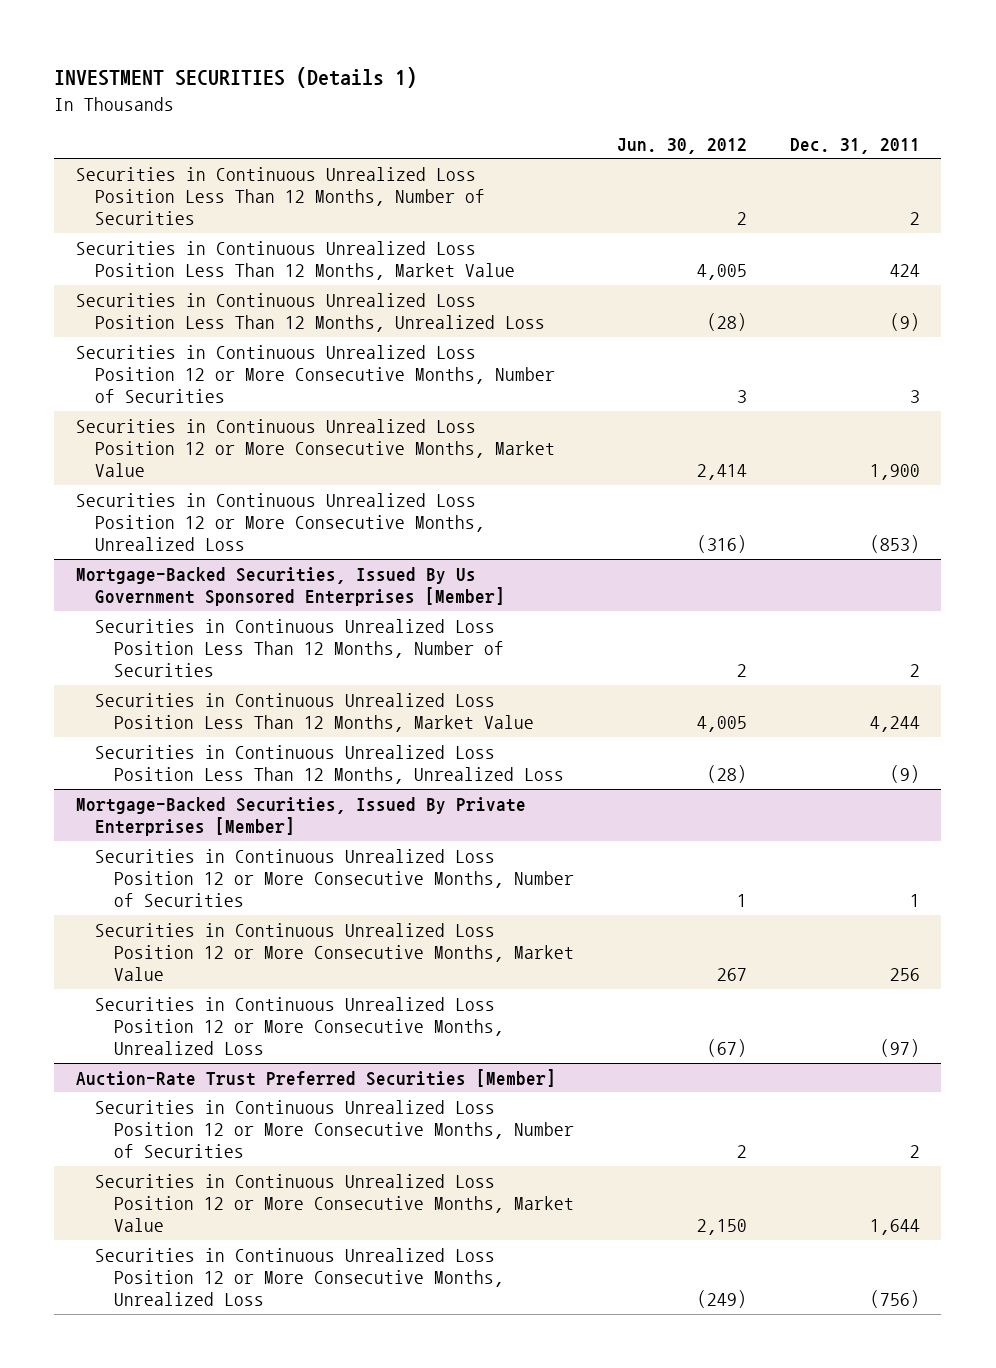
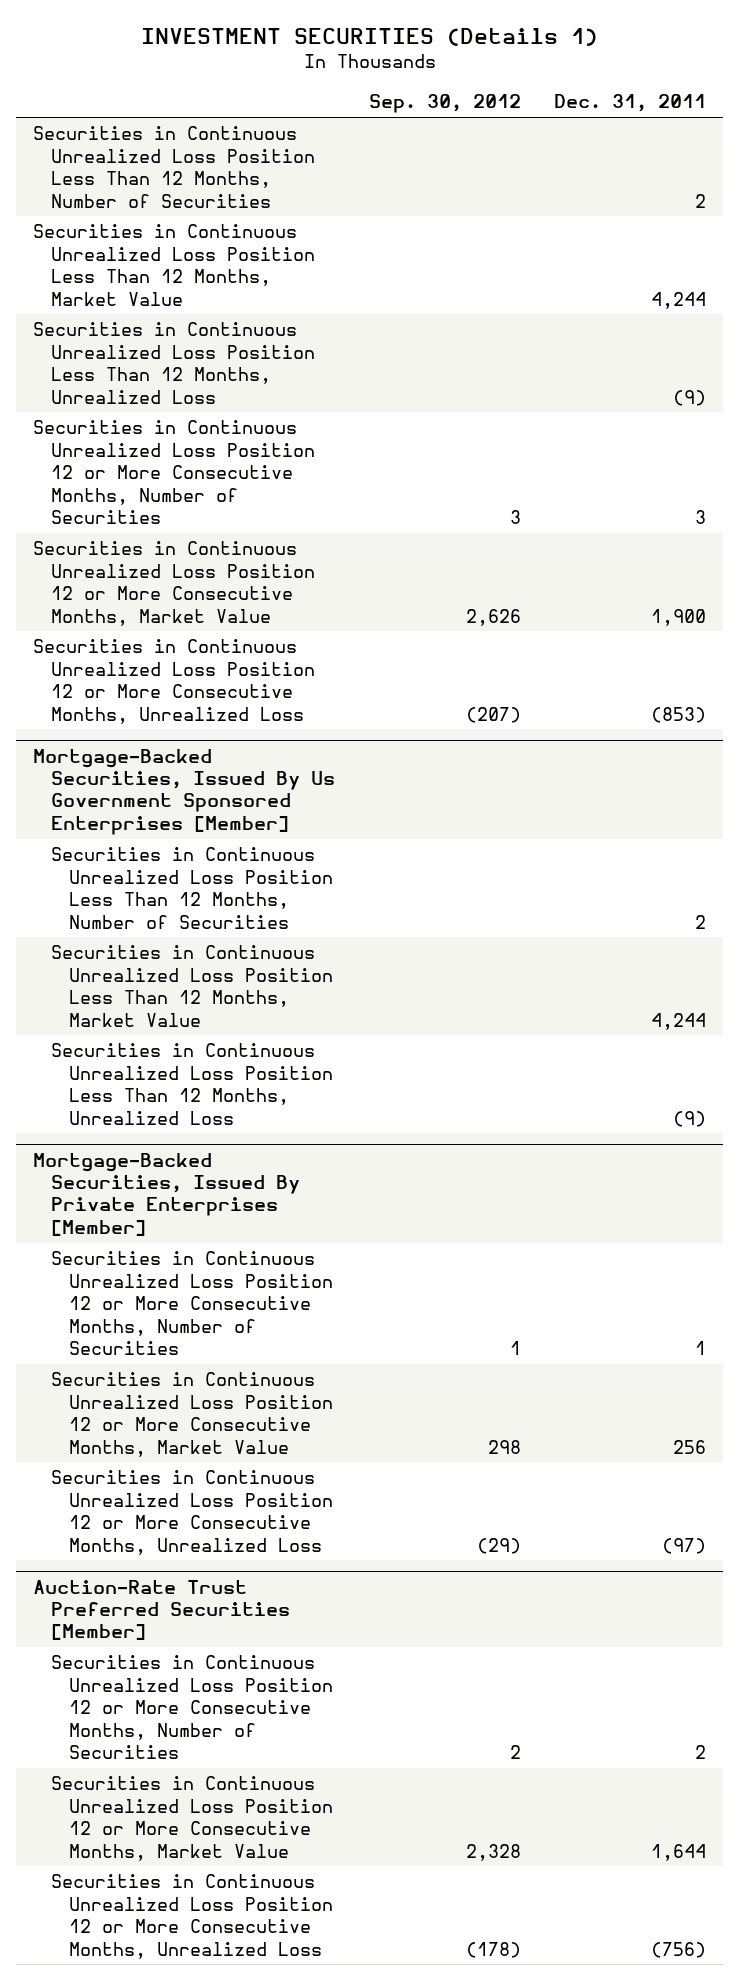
[617,137,748,154] Jun. 30, 2012 -> none
none -> [368,94,521,114] Sep. 30, 2012
[890,263,921,277] 424 -> [651,291,707,309] 4,244

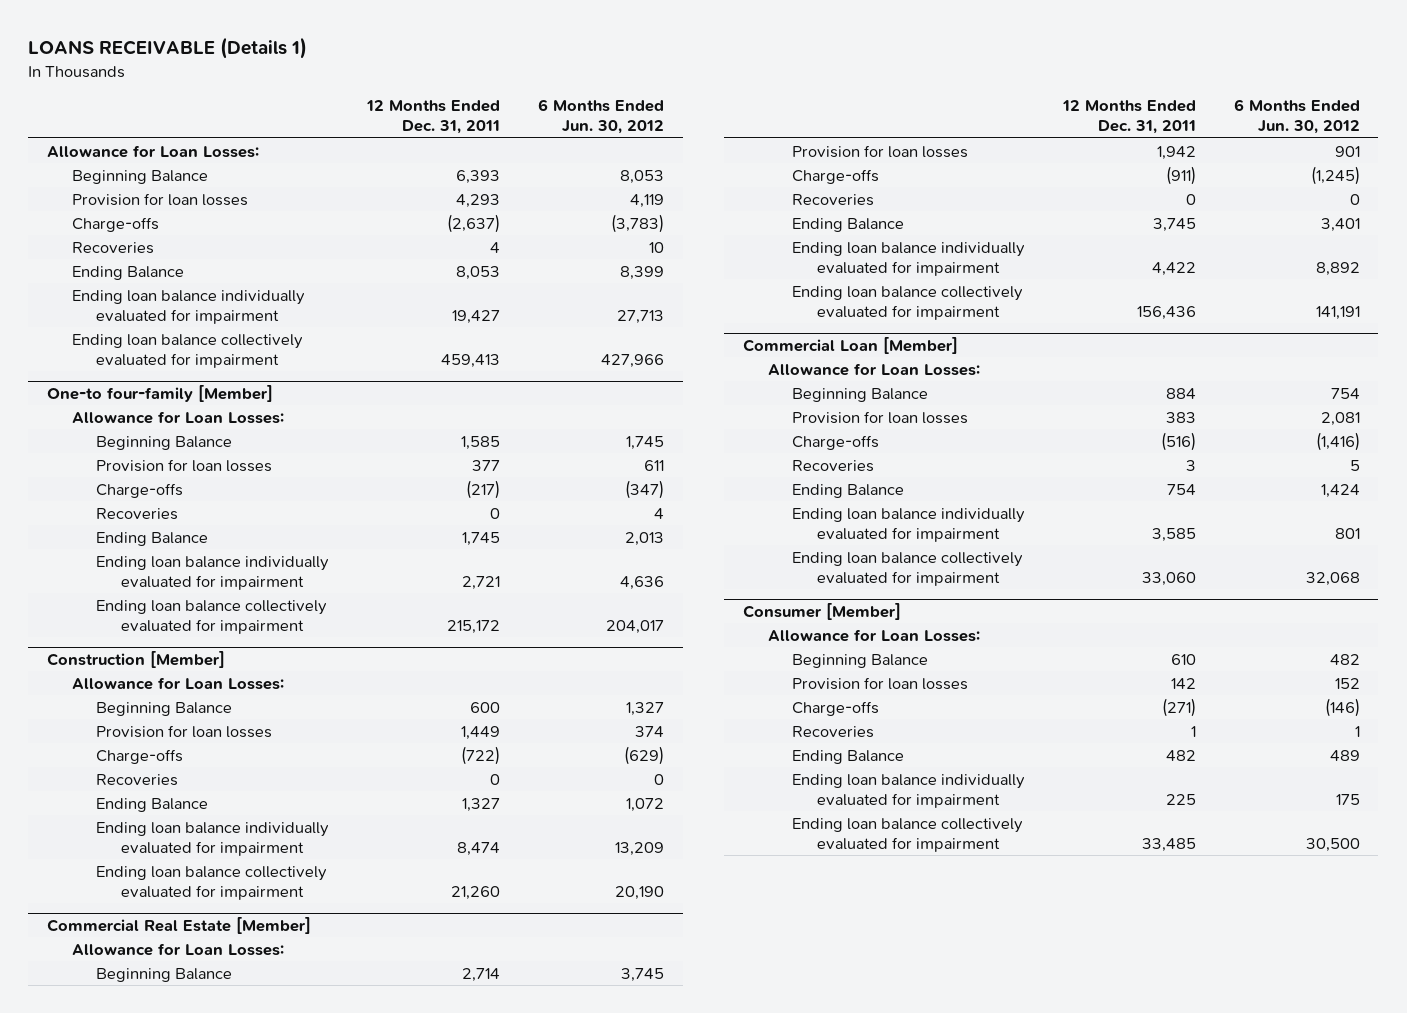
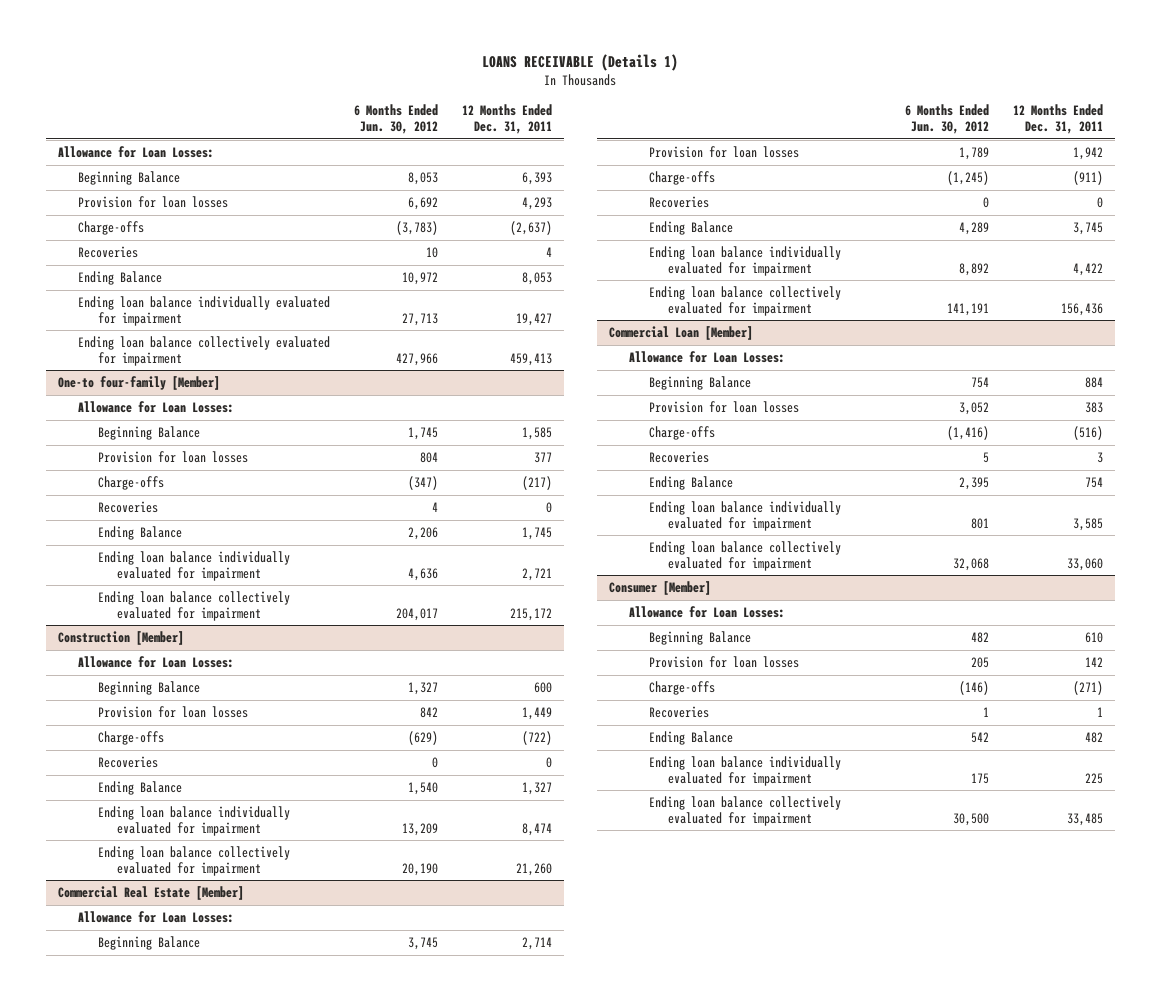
[629,193,664,208] 4,119 -> [407,197,438,211] 6,692
[619,265,664,280] 8,399 -> [401,272,438,286] 10,972
[643,459,664,471] 611 -> [419,452,438,464] 804
[624,531,664,546] 2,013 -> [407,527,438,541] 2,206
[634,725,664,737] 374 -> [419,707,438,719] 842
[625,797,664,812] 1,072 -> [407,782,438,796] 1,540
[1334,145,1360,157] 901 -> [958,147,989,161] 1,789
[1320,217,1360,232] 3,401 -> [958,222,989,236] 4,289
[1320,411,1360,426] 2,081 -> [958,402,989,416] 3,052
[1320,483,1360,498] 1,424 -> [958,477,989,491] 2,395
[1334,677,1360,689] 152 -> [970,657,989,669] 205
[1329,749,1360,761] 489 -> [970,732,989,744] 542

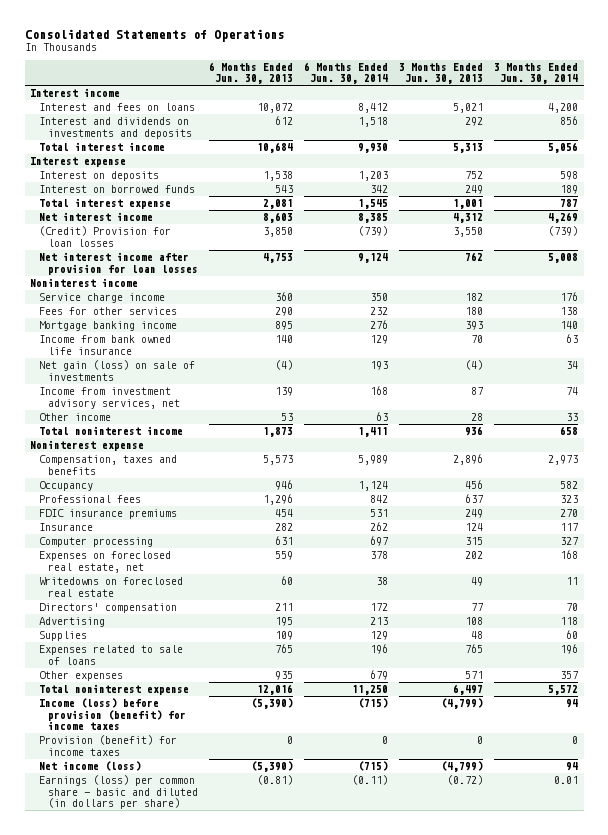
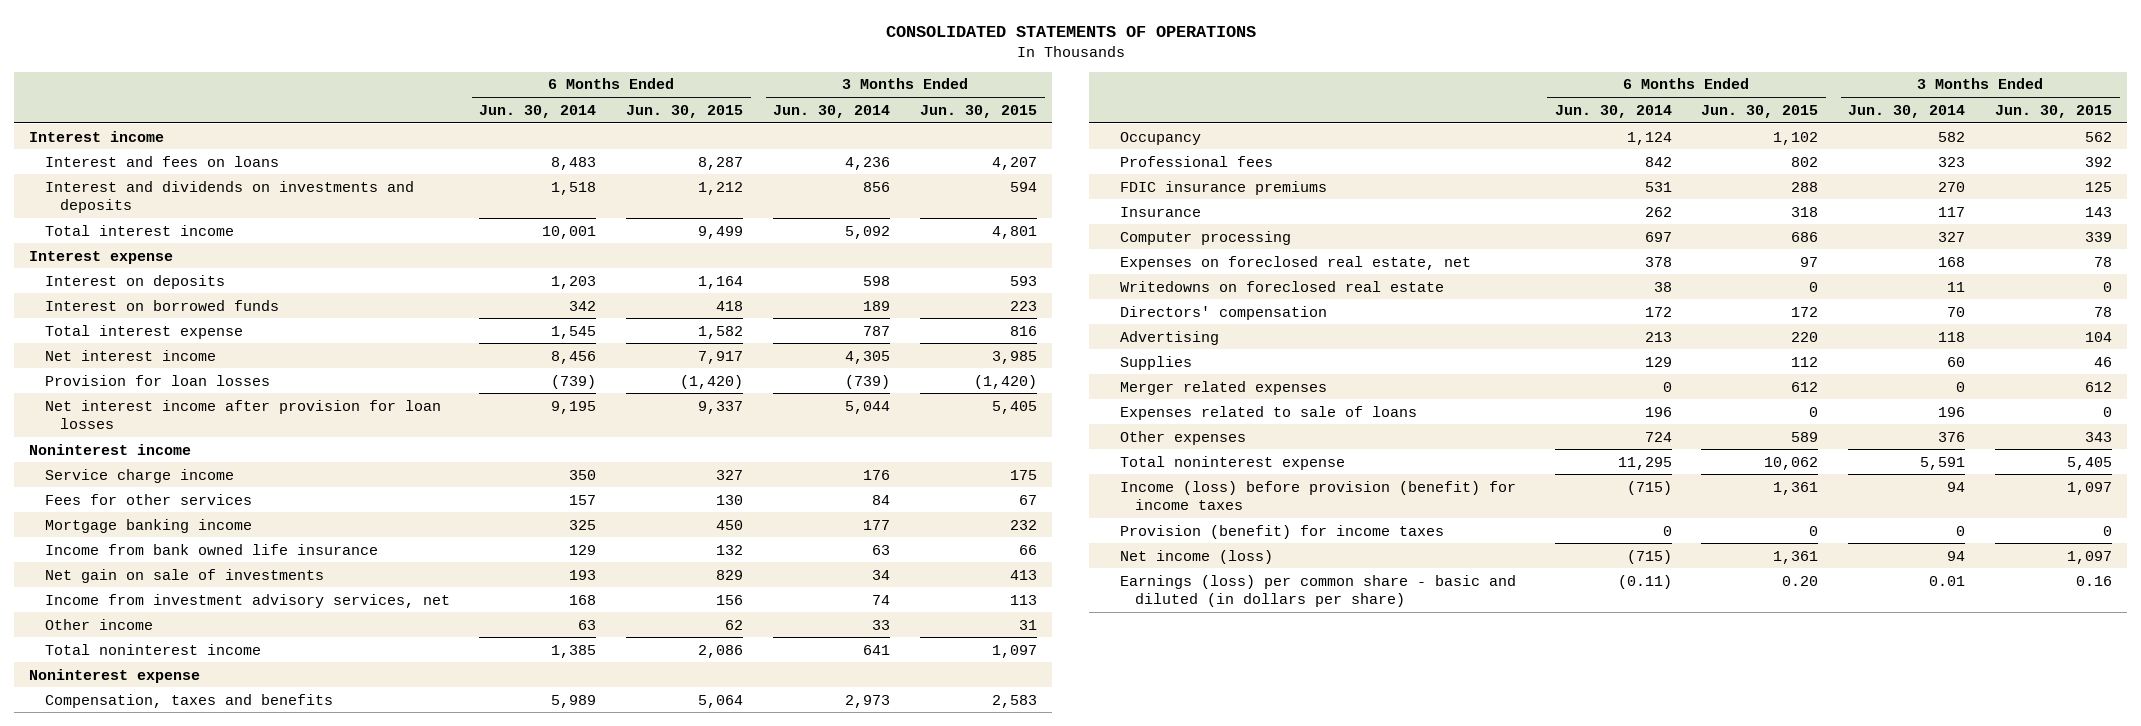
[24,28,284,42] Consolidated Statements of Operations -> [885,26,1256,38] CONSOLIDATED STATEMENTS OF OPERATIONS
[209,62,294,85] 6 Months Ended Jun. 30, 2013 -> none
[399,63,484,85] 3 Months Ended Jun. 30, 2013 -> none
none -> [626,104,744,118] Jun. 30, 2015
none -> [920,104,1038,118] Jun. 30, 2015
[358,103,389,114] 8,412 -> [551,156,597,170] 8,483
[548,103,579,114] 4,200 -> [845,156,891,170] 4,236
[358,143,389,154] 9,930 -> [542,225,597,239] 10,001
[548,142,579,154] 5,056 -> [845,225,891,239] 5,092
[358,213,389,224] 8,385 -> [551,350,597,364] 8,456
[548,212,579,224] 4,269 -> [845,350,891,364] 4,305
[39,226,172,247] (Credit) Provision for loan losses -> [44,374,270,386] Provision for loan losses
[358,253,389,264] 9,124 -> [551,400,597,414] 9,195
[548,253,579,264] 5,008 -> [845,400,891,414] 5,044
[370,307,389,316] 232 -> [569,494,597,505] 157
[560,307,579,316] 138 -> [872,494,891,505] 84
[370,320,389,330] 276 -> [569,519,597,530] 325
[560,321,579,330] 140 -> [863,519,891,530] 177
[39,360,196,381] Net gain (loss) on sale of investments -> [44,568,324,583] Net gain on sale of investments
[358,427,389,438] 1,411 -> [551,644,597,658] 1,385
[560,426,579,436] 658 -> [863,644,891,655] 641
none -> [1119,380,1327,395] Merger related expenses
[370,670,389,681] 679 -> [1644,431,1672,442] 724
[560,671,579,680] 357 -> [1938,431,1966,442] 376
[352,685,389,696] 11,250 -> [1617,456,1672,470] 11,295
[548,685,579,696] 5,572 -> [1920,456,1966,470] 5,591

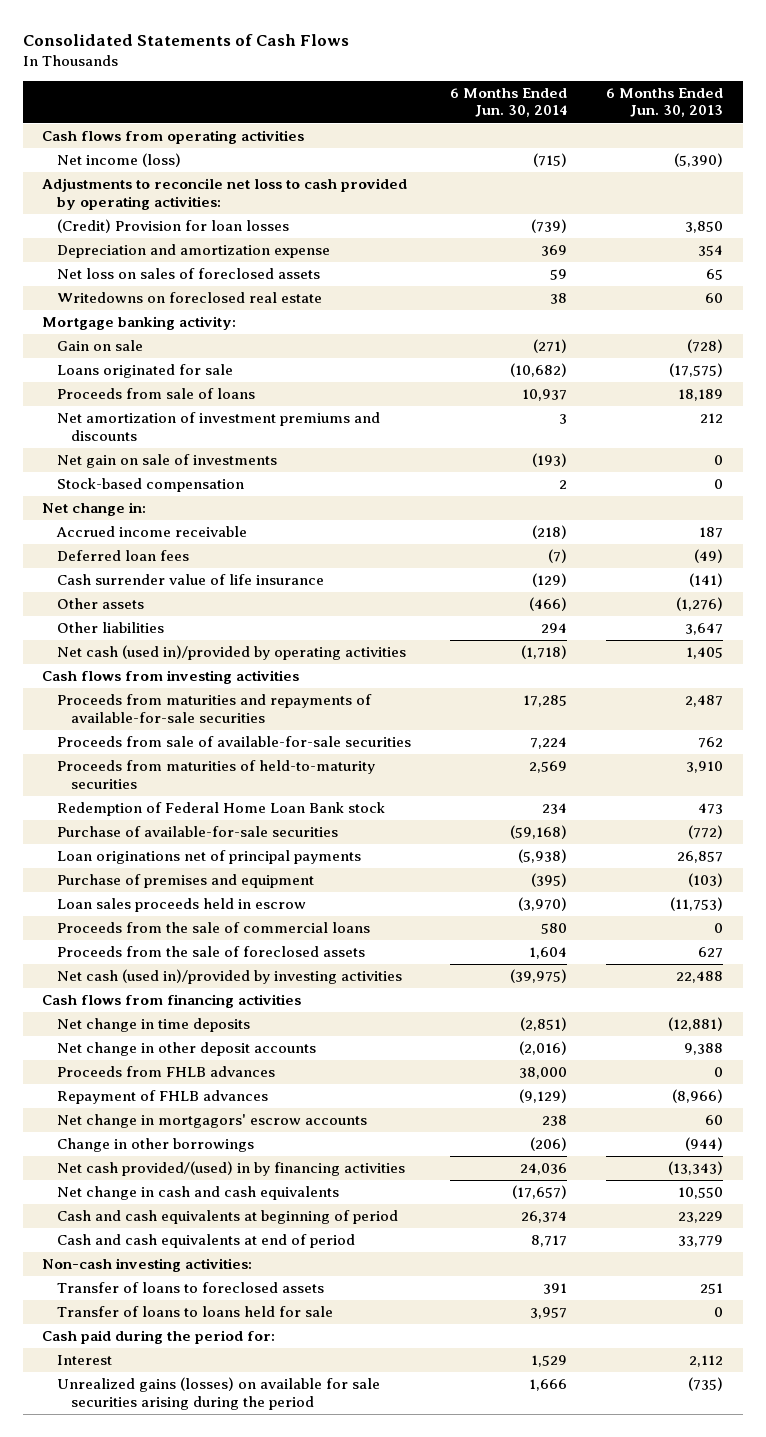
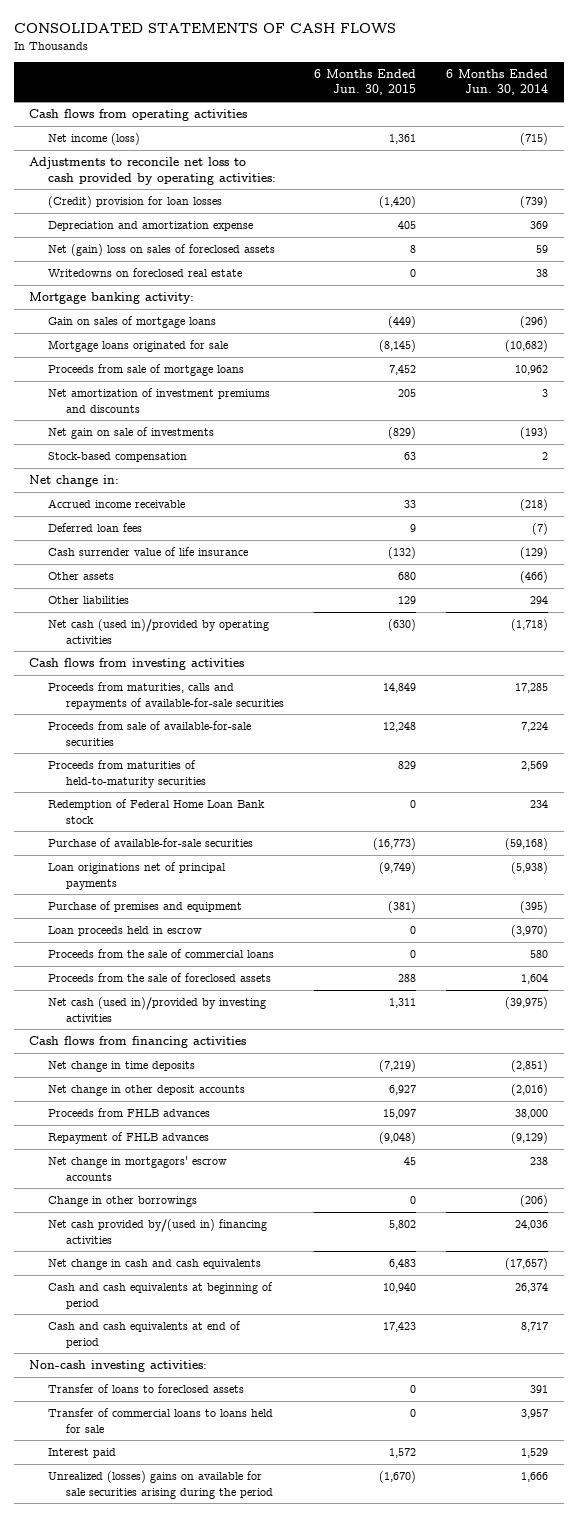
[22,33,349,46] Consolidated Statements of Cash Flows -> [14,23,397,34] CONSOLIDATED STATEMENTS OF CASH FLOWS
[606,88,724,118] 6 Months Ended Jun. 30, 2013 -> none
none -> [314,68,417,96] 6 Months Ended Jun. 30, 2015
[56,219,289,234] (Credit) Provision for loan losses -> [47,196,222,209] (Credit) provision for loan losses
[56,268,320,280] Net loss on sales of foreclosed assets -> [47,244,275,257] Net (gain) loss on sales of foreclosed assets
[56,340,143,352] Gain on sale -> none
none -> [47,316,216,329] Gain on sales of mortgage loans
[56,364,233,379] Loans originated for sale -> [47,340,228,353] Mortgage loans originated for sale
[56,388,255,400] Proceeds from sale of loans -> [47,364,244,377] Proceeds from sale of mortgage loans
[522,389,568,402] 10,937 -> [515,365,549,376] 10,962
[56,694,372,723] Proceeds from maturities and repayments of available-for-sale securities -> [47,682,284,710] Proceeds from maturities, calls and repayments of available-for-sale securities
[56,898,306,913] Loan sales proceeds held in escrow -> [47,926,202,937] Loan proceeds held in escrow
[56,1161,405,1177] Net cash provided/(used) in by financing activities -> [47,1219,267,1244] Net cash provided by/(used in) financing activities
[42,1330,276,1345] Cash paid during the period for: -> none
[56,1306,333,1318] Transfer of loans to loans held for sale -> [47,1408,273,1433] Transfer of commercial loans to loans held for sale
[56,1355,112,1366] Interest -> [47,1448,116,1459] Interest paid
[56,1377,380,1410] Unrealized gains (losses) on available for sale securities arising during the period -> [47,1471,273,1499] Unrealized (losses) gains on available for sale securities arising during the period

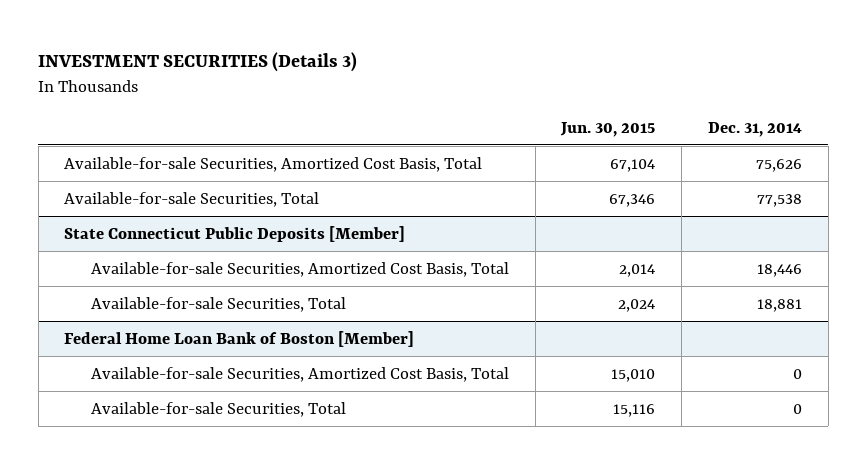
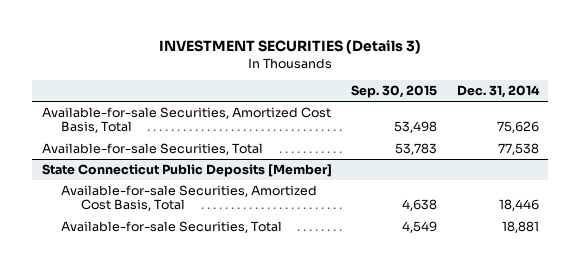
[560,121,656,137] Jun. 30, 2015 -> none
none -> [351,85,438,99] Sep. 30, 2015
[64,330,415,347] Federal Home Loan Bank of Boston [Member] -> none
[90,366,509,382] Available-for-sale Securities, Amortized Cost Basis, Total -> none
[90,401,346,417] Available-for-sale Securities, Total -> none

